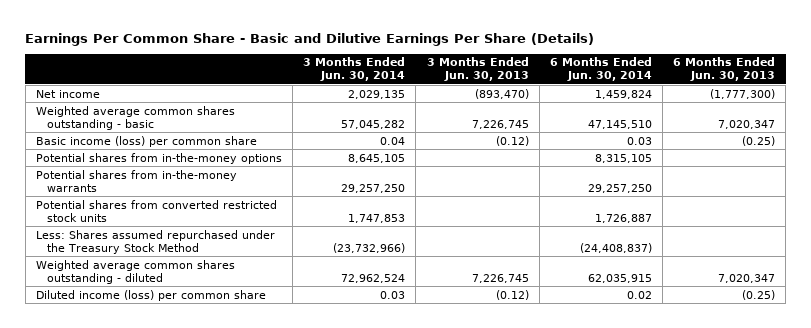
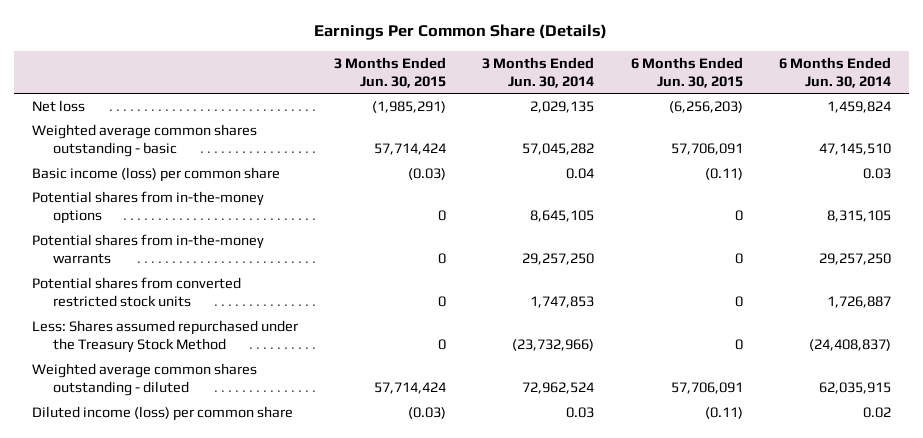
[25,32,595,46] Earnings Per Common Share - Basic and Dilutive Earnings Per Share (Details) -> [314,24,608,41] Earnings Per Common Share (Details)
[426,57,529,82] 3 Months Ended Jun. 30, 2013 -> none
[672,57,775,82] 6 Months Ended Jun. 30, 2013 -> none
none -> [334,56,447,88] 3 Months Ended Jun. 30, 2015
none -> [630,56,743,88] 6 Months Ended Jun. 30, 2015
[36,89,101,98] Net income -> [32,99,86,112] Net loss

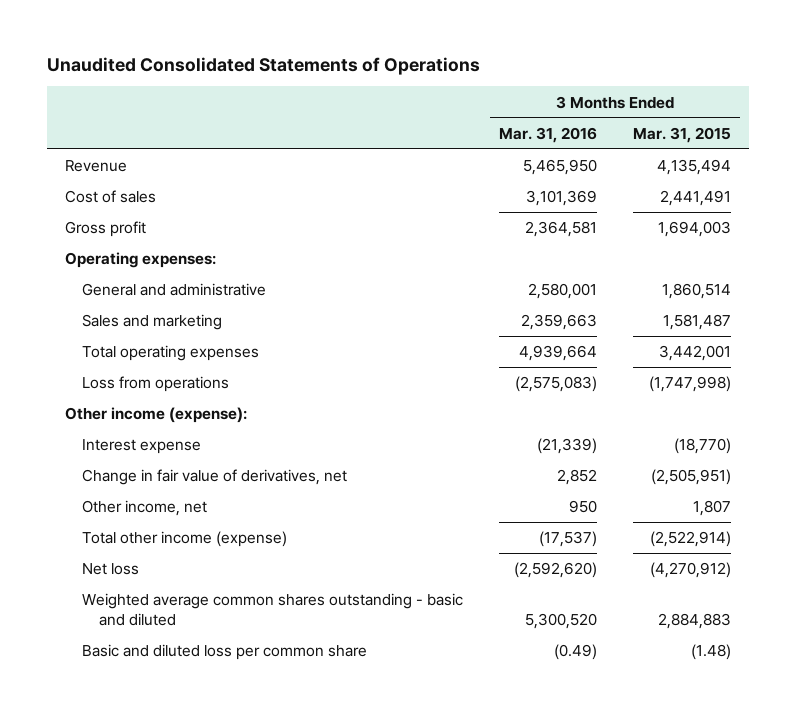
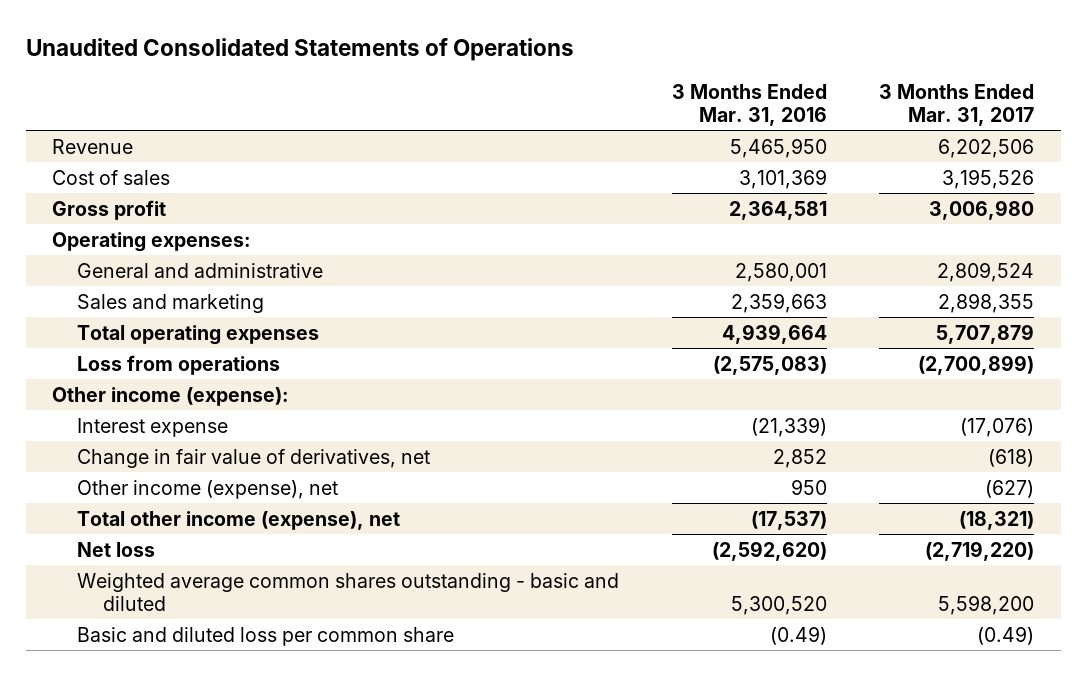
[632,126,731,143] Mar. 31, 2015 -> none
none -> [879,83,1035,126] 3 Months Ended Mar. 31, 2017
[81,500,207,517] Other income, net -> [77,479,339,499] Other income (expense), net
[81,531,287,548] Total other income (expense) -> [77,510,401,530] Total other income (expense), net

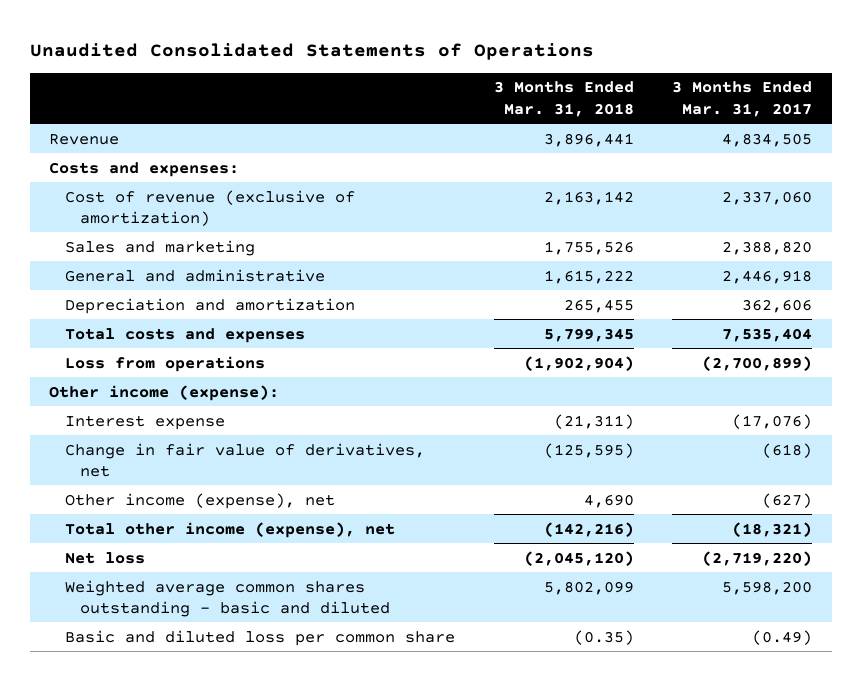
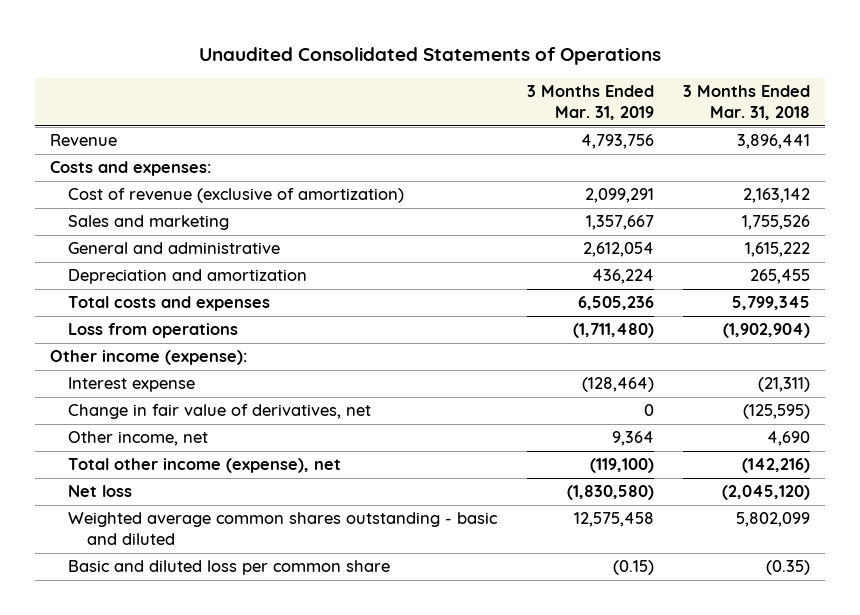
[672,81,813,117] 3 Months Ended Mar. 31, 2017 -> none
none -> [526,85,654,121] 3 Months Ended Mar. 31, 2019
[64,492,335,509] Other income (expense), net -> [68,431,209,447] Other income, net

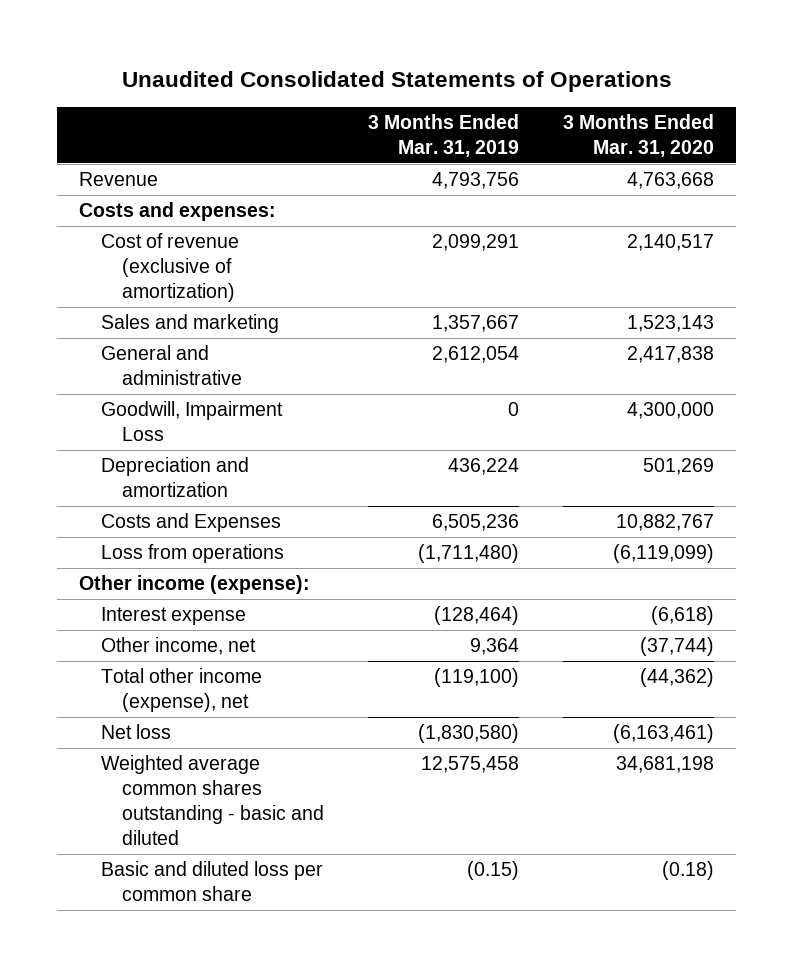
[683,85,811,121] 3 Months Ended Mar. 31, 2018 -> none
none -> [562,114,714,158] 3 Months Ended Mar. 31, 2020
none -> [100,401,283,442] Goodwill, Impairment Loss
[68,296,271,312] Total costs and expenses -> [100,513,281,533] Costs and Expenses
[68,404,372,420] Change in fair value of derivatives, net -> none

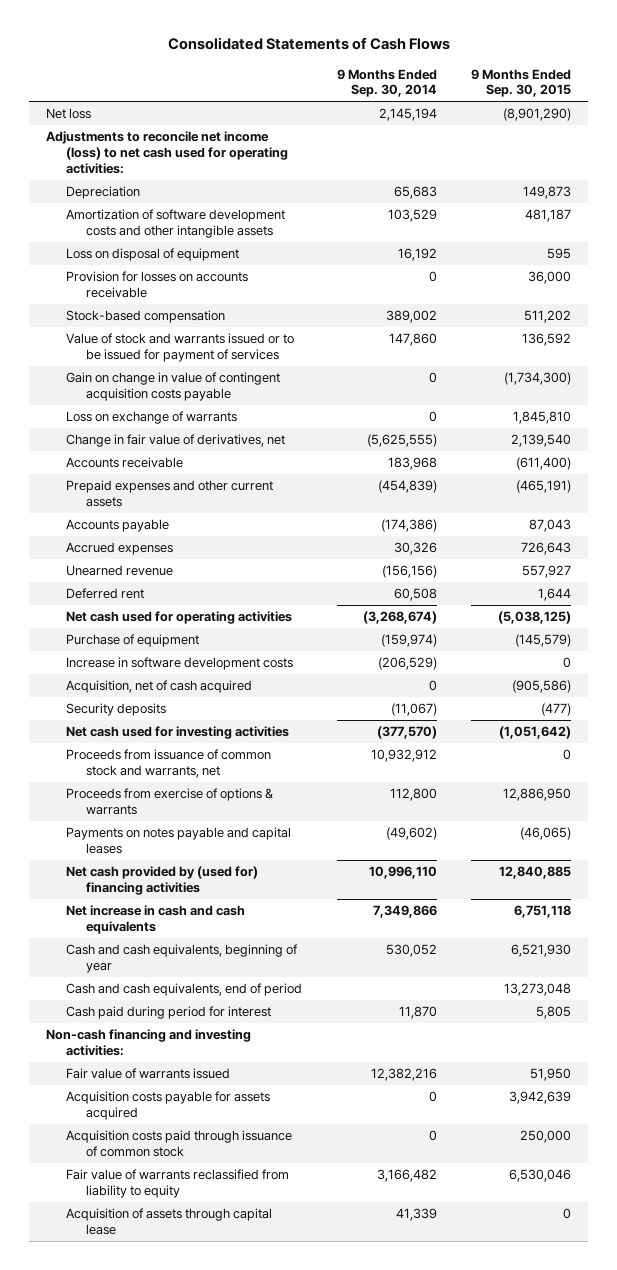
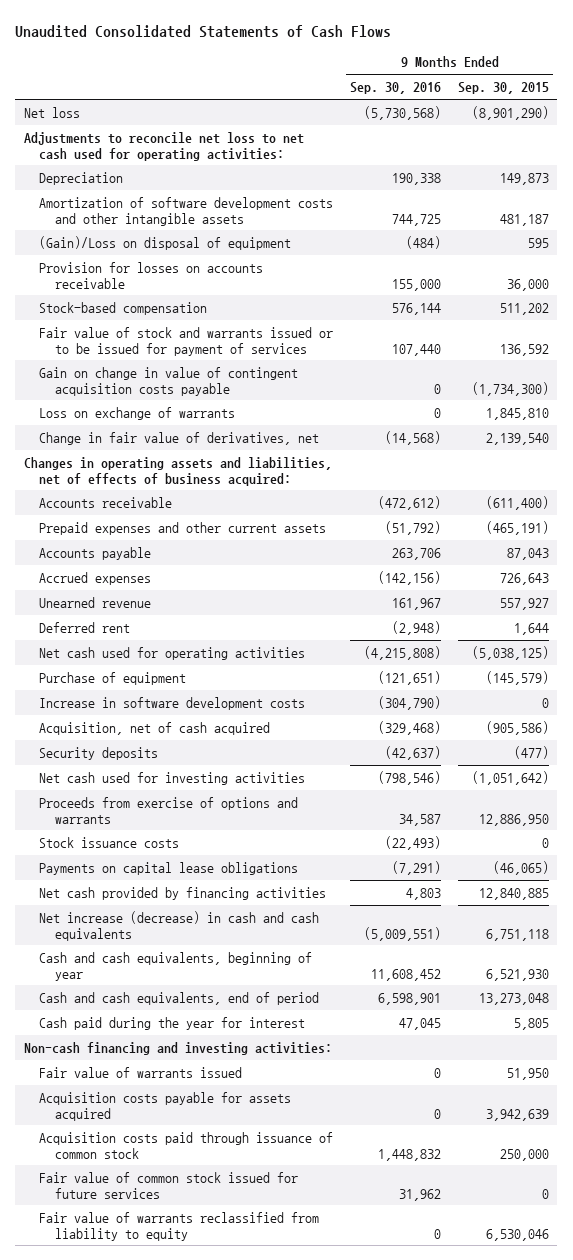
[167,37,450,51] Consolidated Statements of Cash Flows -> [15,25,392,39] Unaudited Consolidated Statements of Cash Flows
[336,68,437,98] 9 Months Ended Sep. 30, 2014 -> none
none -> [350,82,442,95] Sep. 30, 2016
[46,131,289,174] Adjustments to reconcile net income (loss) to net cash used for operating activities: -> [23,131,304,161] Adjustments to reconcile net loss to net cash used for operating activities:
[66,248,240,262] Loss on disposal of equipment -> [39,235,292,250] (Gain)/Loss on disposal of equipment
[66,333,295,362] Value of stock and warrants issued or to be issued for payment of services -> [39,326,334,356] Fair value of stock and warrants issued or to be issued for payment of services
none -> [23,456,332,486] Changes in operating assets and liabilities, net of effects of business acquired:
[66,749,272,778] Proceeds from issuance of common stock and warrants, net -> none
[66,788,274,815] Proceeds from exercise of options & warrants -> [39,796,299,824] Proceeds from exercise of options and warrants
none -> [39,836,180,848] Stock issuance costs
[66,827,292,854] Payments on notes payable and capital leases -> [39,861,299,875] Payments on capital lease obligations
[66,866,259,895] Net cash provided by (used for) financing activities -> [39,886,327,900] Net cash provided by financing activities
[66,905,246,934] Net increase in cash and cash equivalents -> [39,910,320,941] Net increase (decrease) in cash and cash equivalents
[66,1006,272,1020] Cash paid during period for interest -> [39,1016,306,1030] Cash paid during the year for interest
none -> [39,1171,299,1199] Fair value of common stock issued for future services
[66,1208,273,1235] Acquisition of assets through capital lease -> none

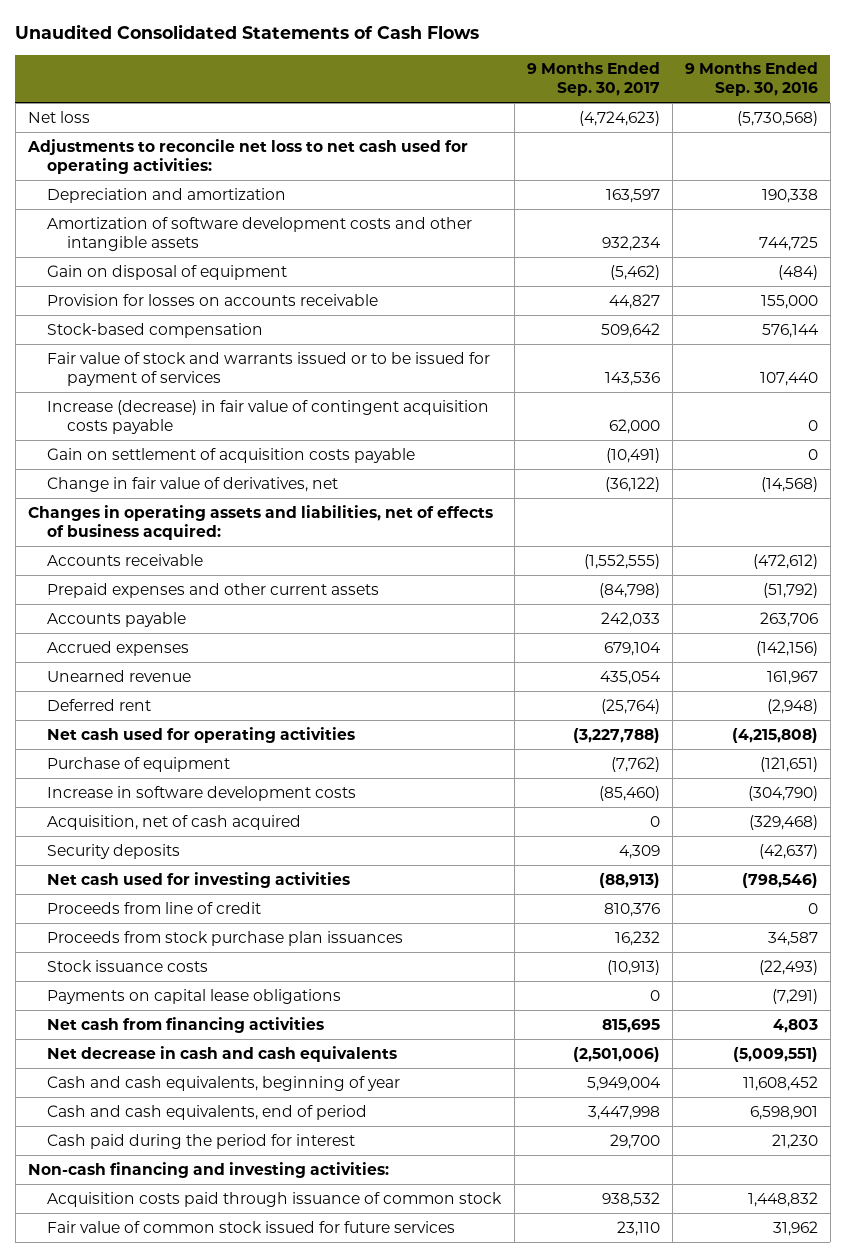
[457,82,549,95] Sep. 30, 2015 -> none
none -> [526,62,660,97] 9 Months Ended Sep. 30, 2017
[39,171,124,185] Depreciation -> [47,187,287,203] Depreciation and amortization
[39,235,292,250] (Gain)/Loss on disposal of equipment -> [47,264,288,280] Gain on disposal of equipment
[39,406,236,420] Loss on exchange of warrants -> none
[39,366,299,396] Gain on change in value of contingent acquisition costs payable -> [47,399,490,434] Increase (decrease) in fair value of contingent acquisition costs payable
none -> [47,447,416,463] Gain on settlement of acquisition costs payable
none -> [47,901,262,914] Proceeds from line of credit
[39,796,299,824] Proceeds from exercise of options and warrants -> [47,930,404,946] Proceeds from stock purchase plan issuances
[39,886,327,900] Net cash provided by financing activities -> [47,1016,325,1033] Net cash from financing activities
[39,910,320,941] Net increase (decrease) in cash and cash equivalents -> [47,1045,398,1062] Net decrease in cash and cash equivalents
[39,1016,306,1030] Cash paid during the year for interest -> [47,1133,356,1149] Cash paid during the period for interest
[399,1017,442,1030] 47,045 -> [771,1133,818,1149] 21,230
[39,1066,243,1078] Fair value of warrants issued -> none
[39,1091,292,1121] Acquisition costs payable for assets acquired -> none
[39,1211,320,1241] Fair value of warrants reclassified from liability to equity -> none

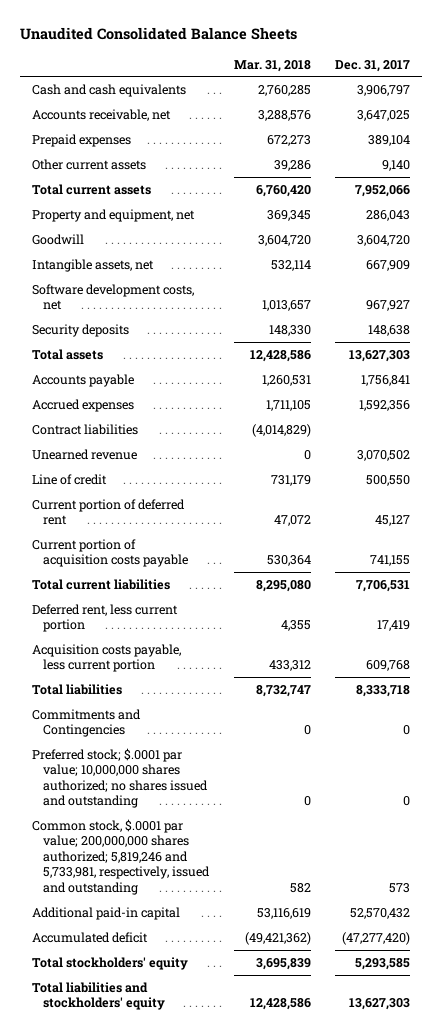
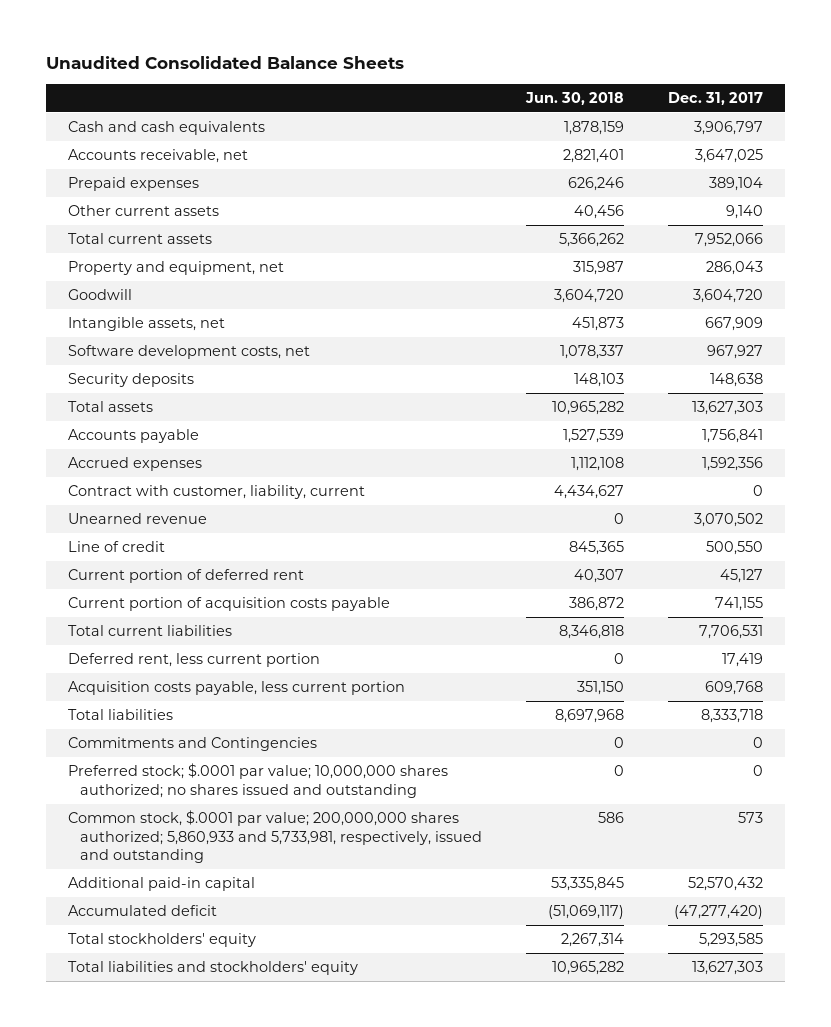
[233,59,311,72] Mar. 31, 2018 -> none
none -> [524,91,624,105] Jun. 30, 2018
[32,423,139,435] Contract liabilities -> none
none -> [68,485,366,500] Contract with customer, liability, current
[32,818,211,895] Common stock, $.0001 par value; 200,000,000 shares authorized; 5,819,246 and 5,733,981, respectively, issued and outstanding -> [68,810,482,863] Common stock, $.0001 par value; 200,000,000 shares authorized; 5,860,933 and 5,733,981, respectively, issued and outstanding

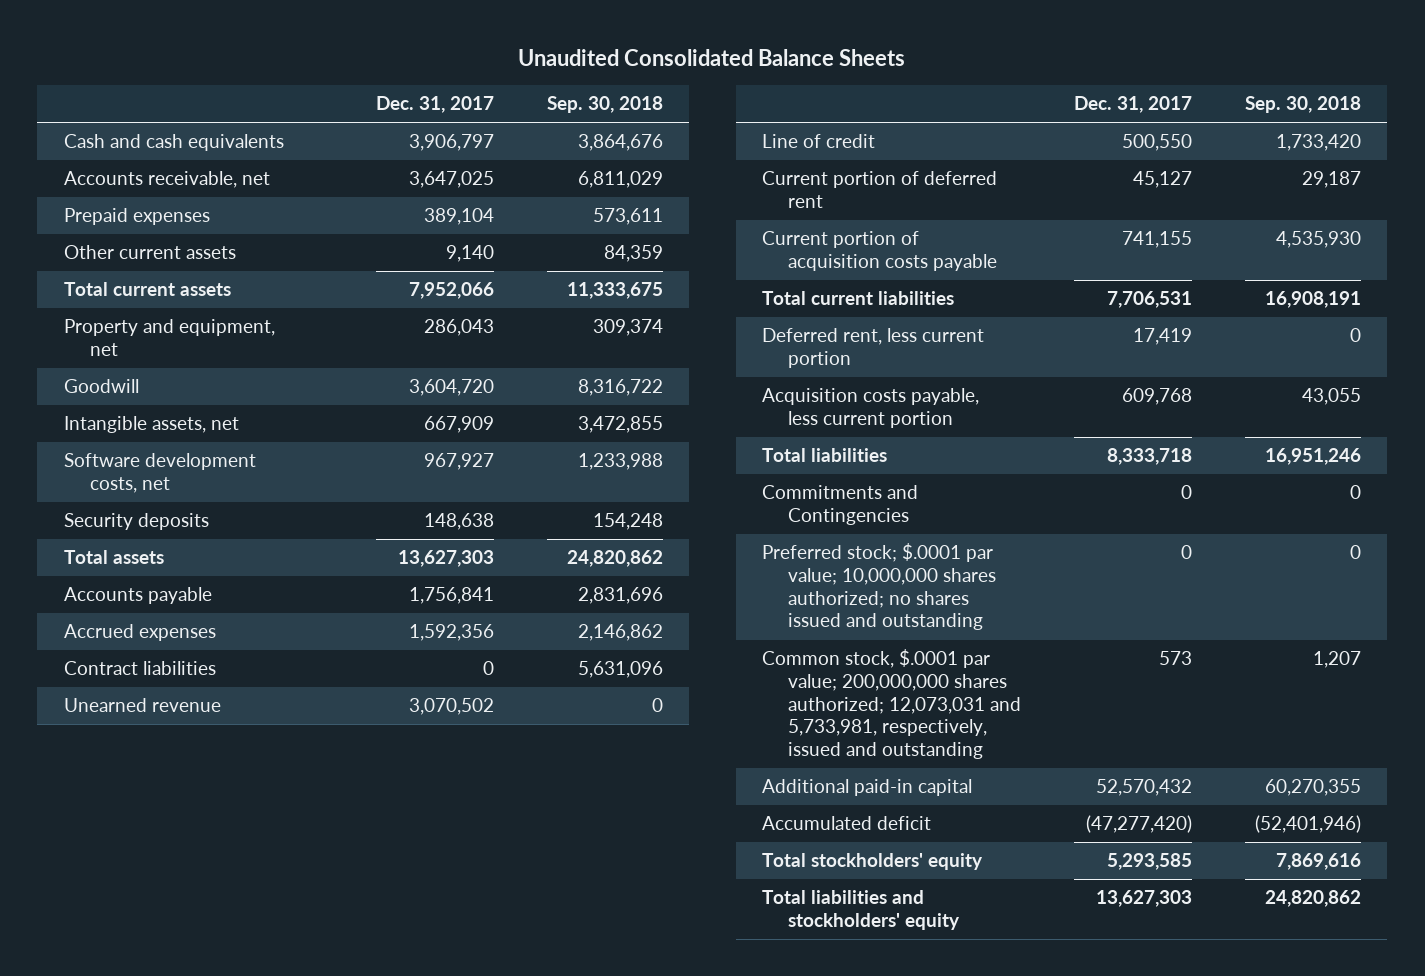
[524,91,624,105] Jun. 30, 2018 -> none
none -> [546,96,663,114] Sep. 30, 2018
[68,485,366,500] Contract with customer, liability, current -> [63,661,216,676] Contract liabilities
[68,810,482,863] Common stock, $.0001 par value; 200,000,000 shares authorized; 5,860,933 and 5,733,981, respectively, issued and outstanding -> [762,649,1022,760] Common stock, $.0001 par value; 200,000,000 shares authorized; 12,073,031 and 5,733,981, respectively, issued and outstanding

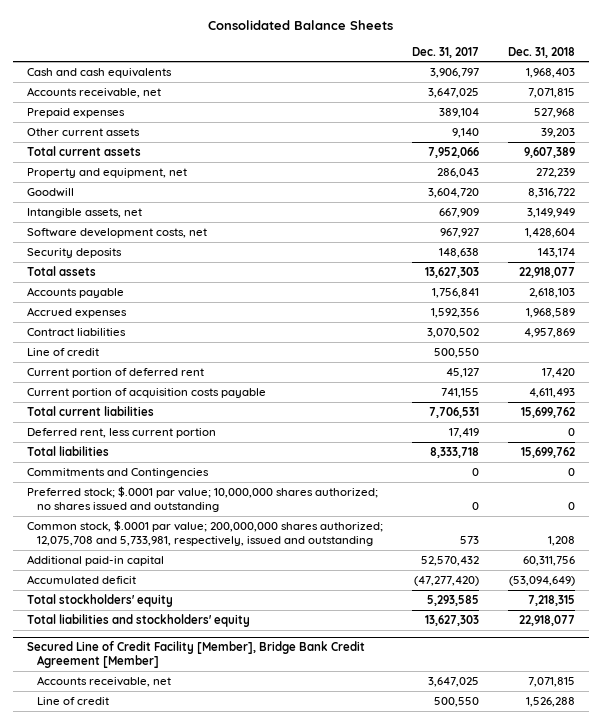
[518,49,906,67] Unaudited Consolidated Balance Sheets -> [207,20,393,31] Consolidated Balance Sheets
[546,96,663,114] Sep. 30, 2018 -> none
none -> [507,46,575,58] Dec. 31, 2018
[63,698,221,713] Unearned revenue -> none
[482,661,494,676] 0 -> [426,327,479,338] 3,070,502
[762,388,980,429] Acquisition costs payable, less current portion -> none
[762,649,1022,760] Common stock, $.0001 par value; 200,000,000 shares authorized; 12,073,031 and 5,733,981, respectively, issued and outstanding -> [27,519,384,547] Common stock, $.0001 par value; 200,000,000 shares authorized; 12,075,708 and 5,733,981, respectively, issued and outstanding
none -> [27,640,366,669] Secured Line of Credit Facility [Member], Bridge Bank Credit Agreement [Member]
none -> [36,675,171,687] Accounts receivable, net
none -> [36,696,109,705] Line of credit

